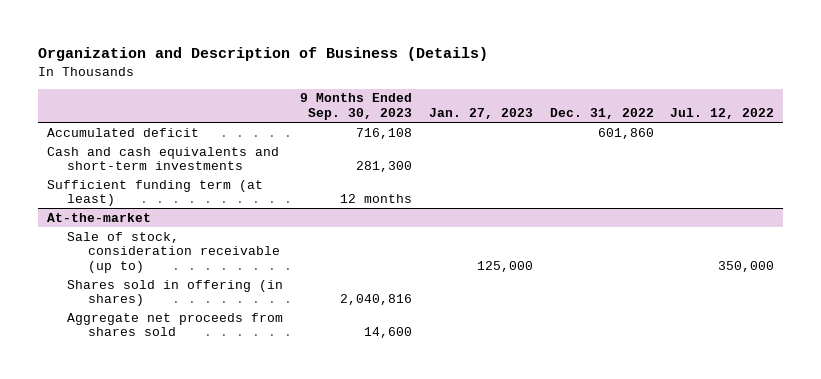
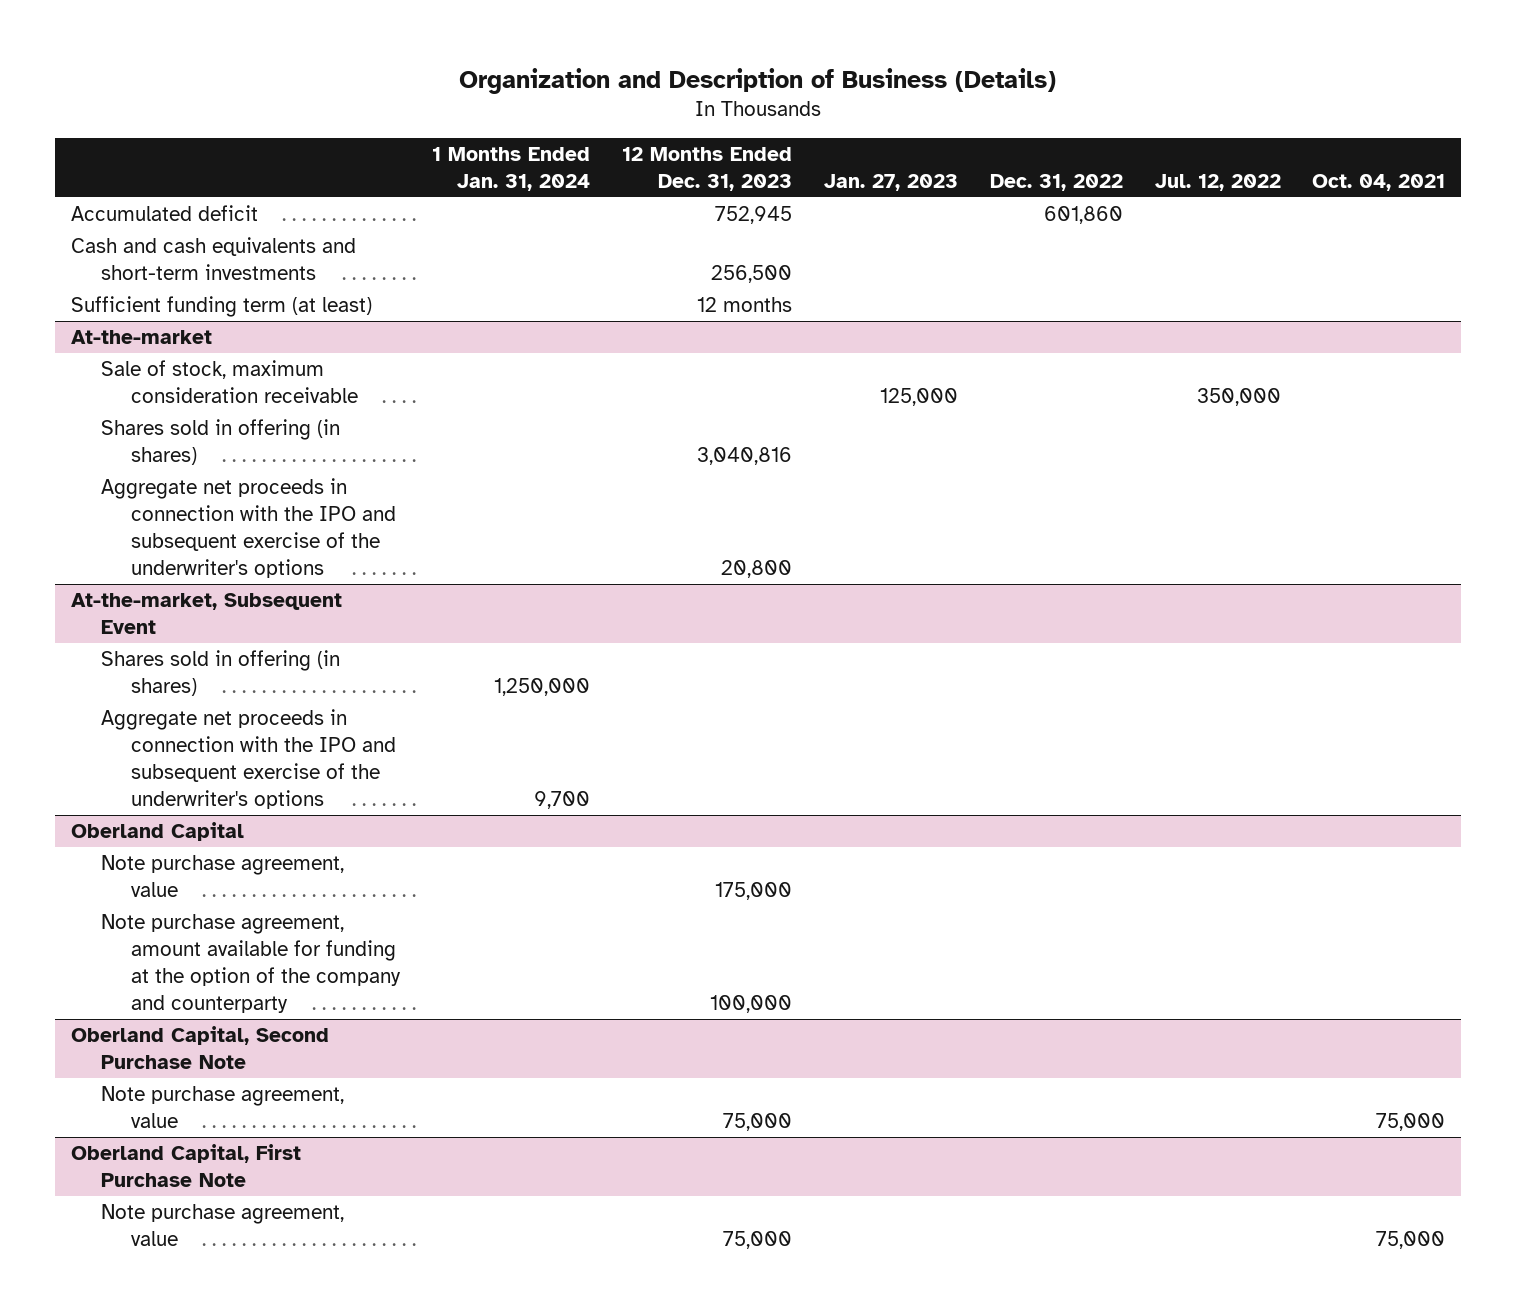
[300,93,413,120] 9 Months Ended Sep. 30, 2023 -> none
none -> [432,146,591,191] 1 Months Ended Jan. 31, 2024
none -> [621,146,792,191] 12 Months Ended Dec. 31, 2023
none -> [1312,173,1446,191] Oct. 04, 2021
[67,231,280,274] Sale of stock, consideration receivable (up to) -> [101,360,359,404] Sale of stock, maximum consideration receivable
[67,312,284,337] Aggregate net proceeds from shares sold -> [101,478,397,579] Aggregate net proceeds in connection with the IPO and subsequent exercise of the underwriter's options
none -> [71,593,343,635] At-the-market, Subsequent Event
none -> [101,650,341,697] Shares sold in offering (in shares)
none -> [101,709,397,810] Aggregate net proceeds in connection with the IPO and subsequent exercise of the underwriter's options
none -> [71,822,245,842] Oberland Capital
none -> [101,855,345,898] Note purchase agreement, value
none -> [101,914,402,1014] Note purchase agreement, amount available for funding at the option of the company and counterparty
none -> [71,1026,330,1070] Oberland Capital, Second Purchase Note
none -> [101,1086,345,1129] Note purchase agreement, value
none -> [71,1144,302,1188] Oberland Capital, First Purchase Note
none -> [101,1204,345,1247] Note purchase agreement, value

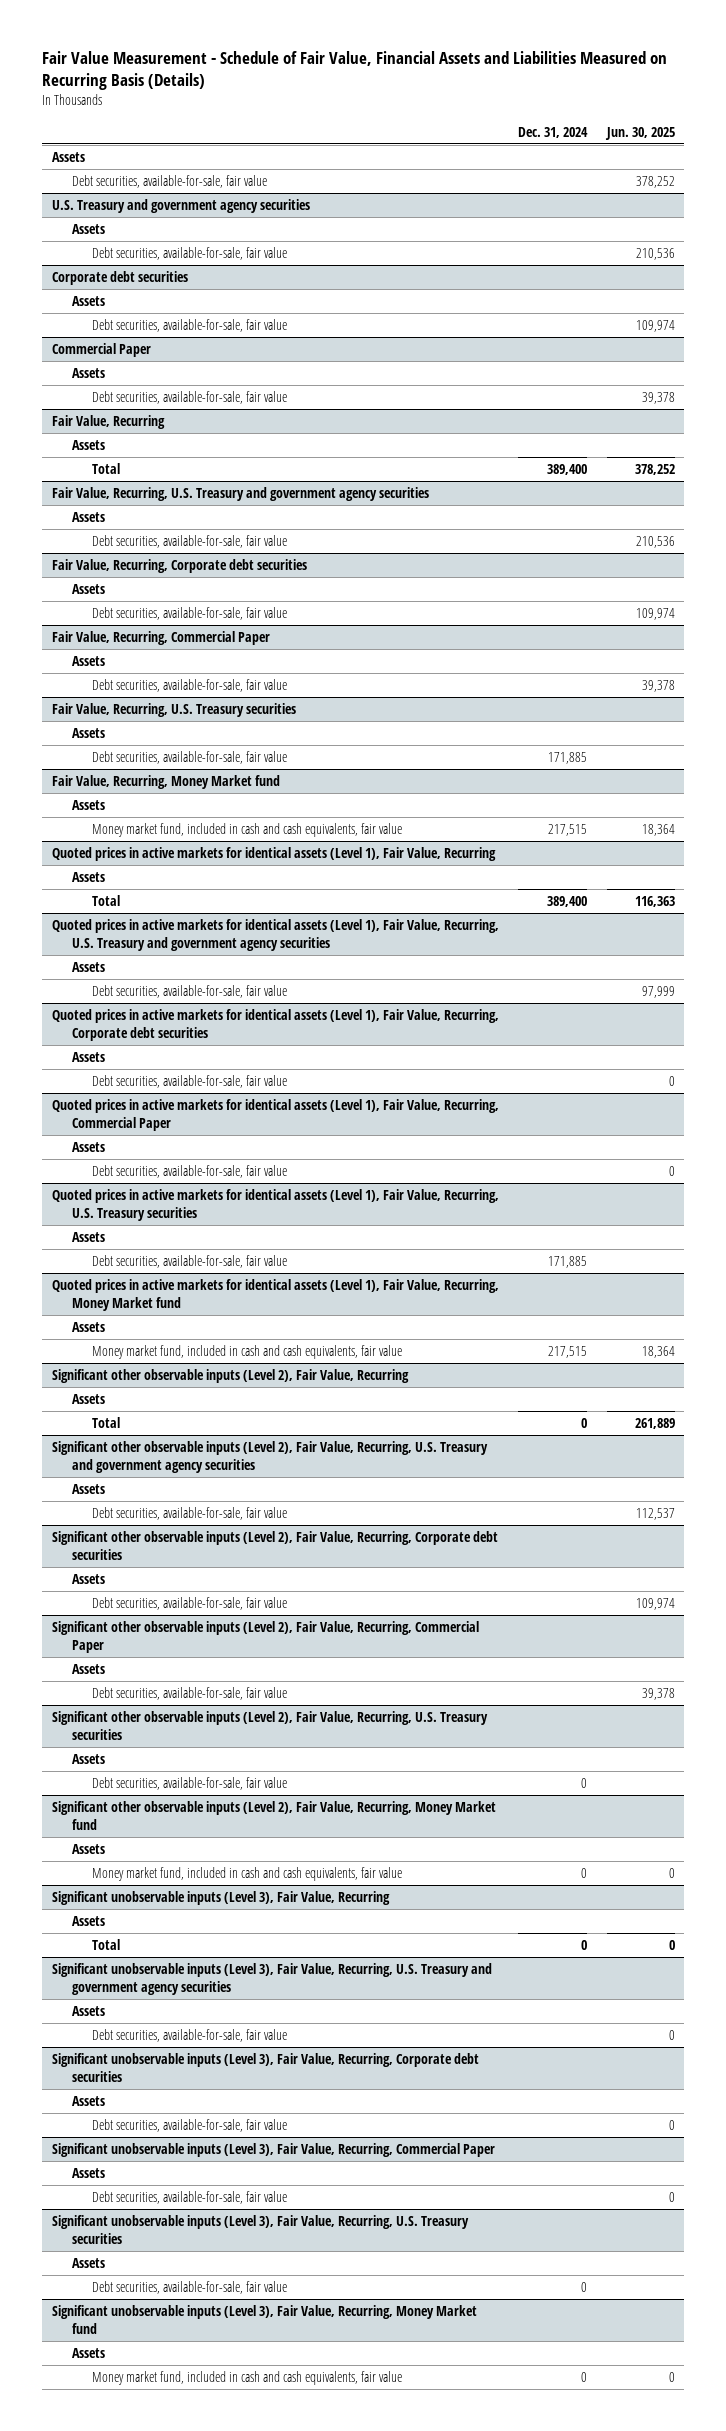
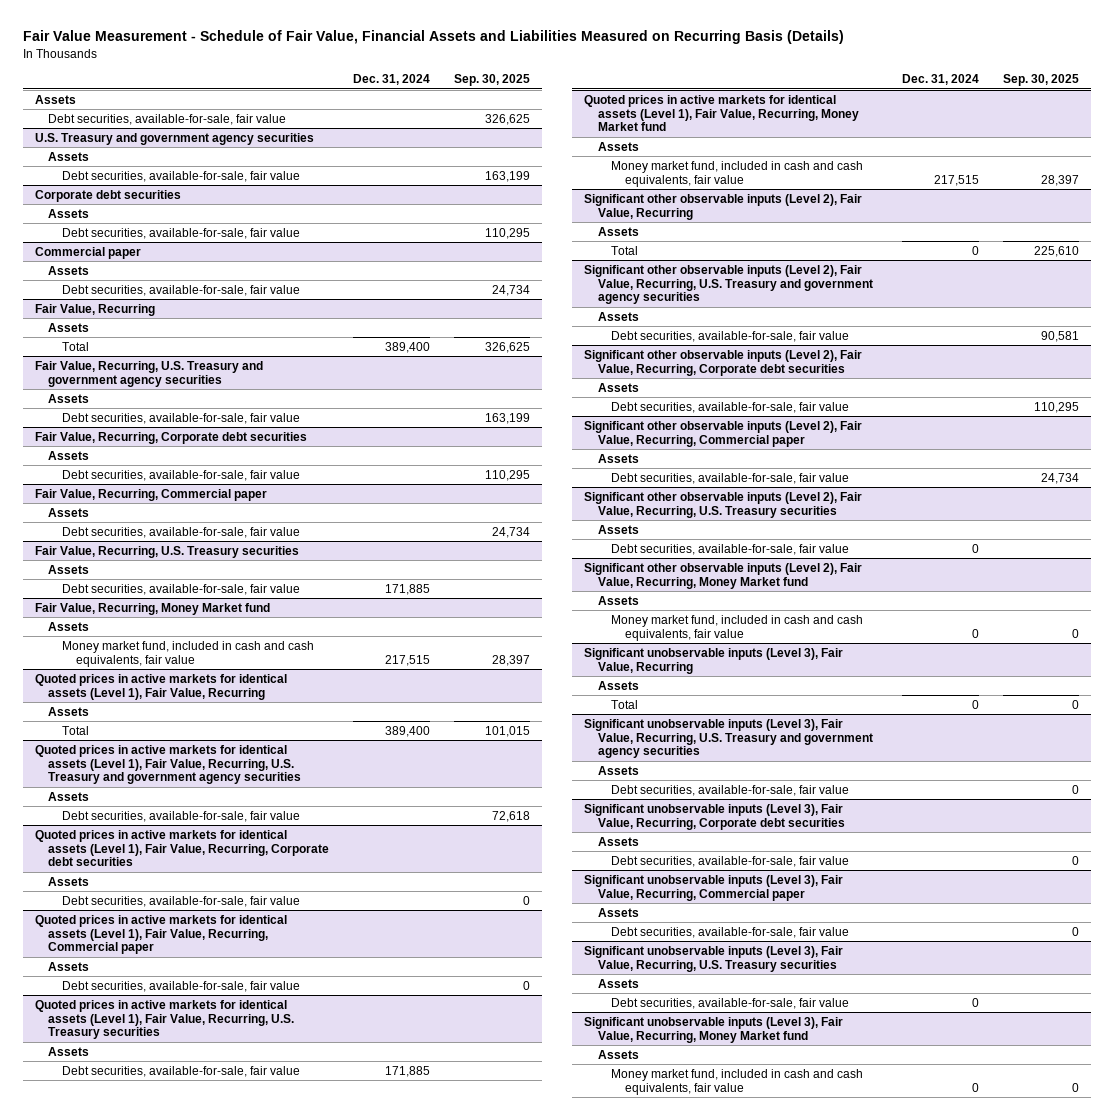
[604,126,675,140] Jun. 30, 2025 -> none
none -> [453,74,530,87] Sep. 30, 2025
[51,343,151,358] Commercial Paper -> [34,246,141,259] Commercial paper
[51,631,270,646] Fair Value, Recurring, Commercial Paper -> [34,488,267,501] Fair Value, Recurring, Commercial paper
[51,1099,499,1131] Quoted prices in active markets for identical assets (Level 1), Fair Value, Recurring, Commercial Paper -> [34,914,287,955] Quoted prices in active markets for identical assets (Level 1), Fair Value, Recurring, Commercial paper
[51,1621,479,1653] Significant other observable inputs (Level 2), Fair Value, Recurring, Commercial Paper -> [583,420,862,447] Significant other observable inputs (Level 2), Fair Value, Recurring, Commercial paper
[51,2143,495,2158] Significant unobservable inputs (Level 3), Fair Value, Recurring, Commercial Paper -> [583,874,843,901] Significant unobservable inputs (Level 3), Fair Value, Recurring, Commercial paper

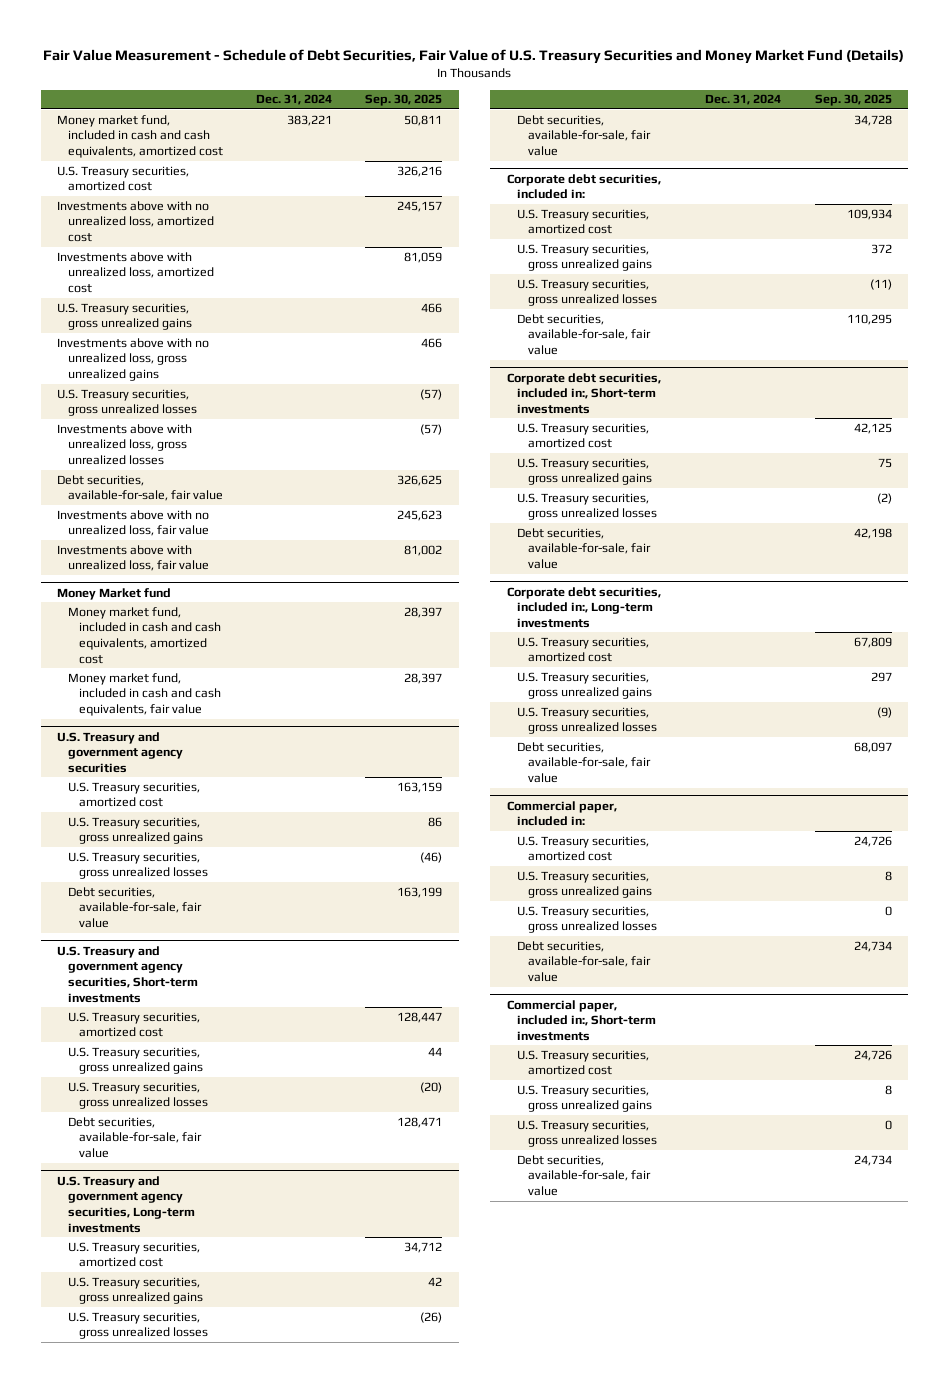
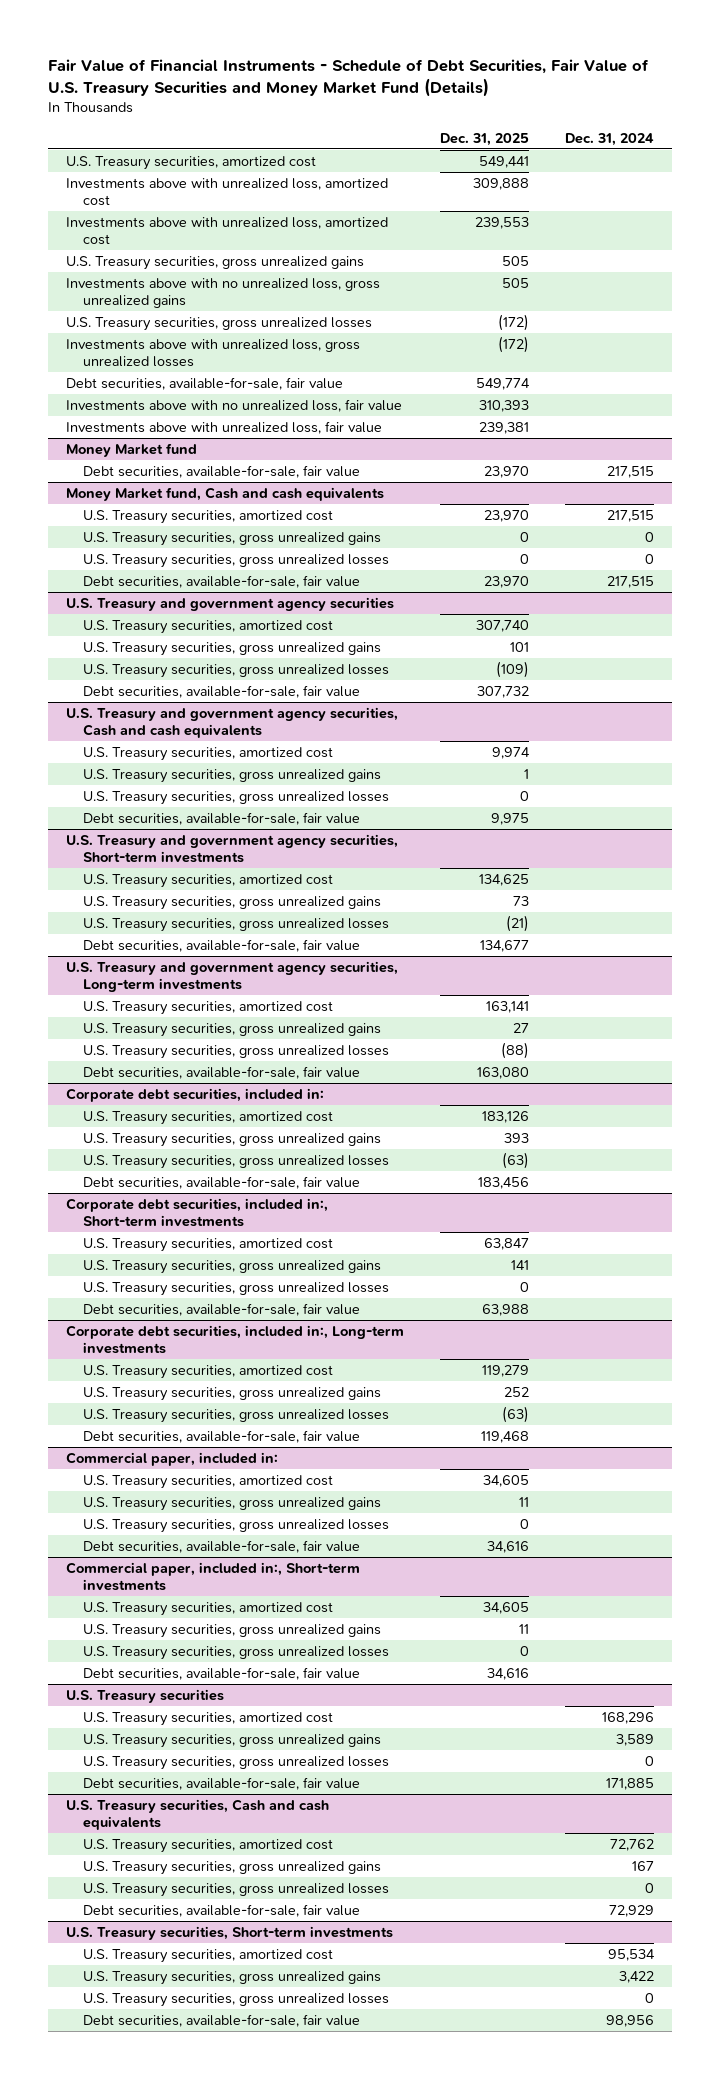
[43,49,905,65] Fair Value Measurement - Schedule of Debt Securities, Fair Value of U.S. Treasury Securities and Money Market Fund (Details) -> [48,58,650,97] Fair Value of Financial Instruments - Schedule of Debt Securities, Fair Value of U.S. Treasury Securities and Money Market Fund (Details)
[365,94,443,107] Sep. 30, 2025 -> none
none -> [440,132,530,146] Dec. 31, 2025
[57,114,223,159] Money market fund, included in cash and cash equivalents, amortized cost -> none
[57,200,214,243] Investments above with no unrealized loss, amortized cost -> none
none -> [66,216,389,246] Investments above with unrealized loss, amortized cost
[67,606,221,664] Money market fund, included in cash and cash equivalents, amortized cost -> none
[67,672,221,717] Money market fund, included in cash and cash equivalents, fair value -> none
none -> [82,464,360,478] Debt securities, available-for-sale, fair value
none -> [66,486,385,501] Money Market fund, Cash and cash equivalents
none -> [82,509,333,524] U.S. Treasury securities, amortized cost
none -> [82,531,381,546] U.S. Treasury securities, gross unrealized gains
none -> [82,553,389,568] U.S. Treasury securities, gross unrealized losses
none -> [82,574,360,588] Debt securities, available-for-sale, fair value
none -> [66,706,399,739] U.S. Treasury and government agency securities, Cash and cash equivalents
none -> [82,746,333,761] U.S. Treasury securities, amortized cost
none -> [82,768,381,783] U.S. Treasury securities, gross unrealized gains
none -> [82,790,389,805] U.S. Treasury securities, gross unrealized losses
none -> [82,811,360,825] Debt securities, available-for-sale, fair value
none -> [66,1688,225,1703] U.S. Treasury securities
none -> [82,1711,333,1726] U.S. Treasury securities, amortized cost
none -> [82,1733,381,1748] U.S. Treasury securities, gross unrealized gains
none -> [82,1755,389,1770] U.S. Treasury securities, gross unrealized losses
none -> [82,1776,360,1790] Debt securities, available-for-sale, fair value
none -> [66,1798,330,1831] U.S. Treasury securities, Cash and cash equivalents
none -> [82,1838,333,1853] U.S. Treasury securities, amortized cost
none -> [82,1860,381,1875] U.S. Treasury securities, gross unrealized gains
none -> [82,1882,389,1897] U.S. Treasury securities, gross unrealized losses
none -> [82,1903,360,1917] Debt securities, available-for-sale, fair value
none -> [66,1925,394,1940] U.S. Treasury securities, Short-term investments
none -> [82,1948,333,1963] U.S. Treasury securities, amortized cost
none -> [82,1970,381,1985] U.S. Treasury securities, gross unrealized gains
none -> [82,1992,389,2007] U.S. Treasury securities, gross unrealized losses
none -> [82,2013,360,2027] Debt securities, available-for-sale, fair value

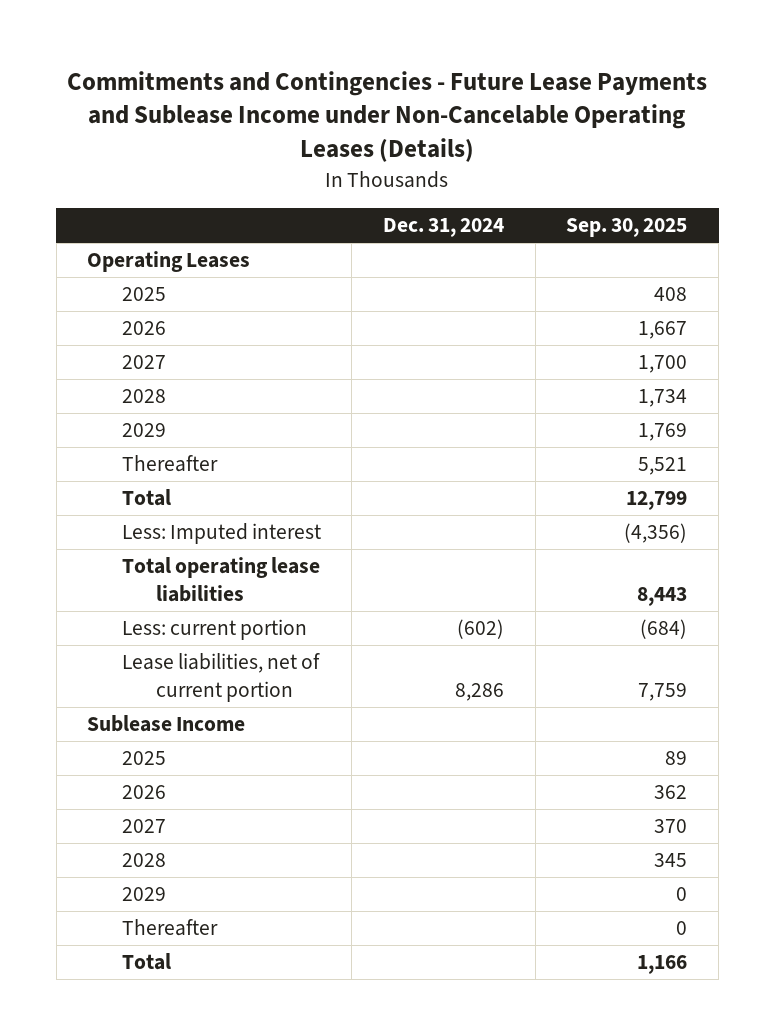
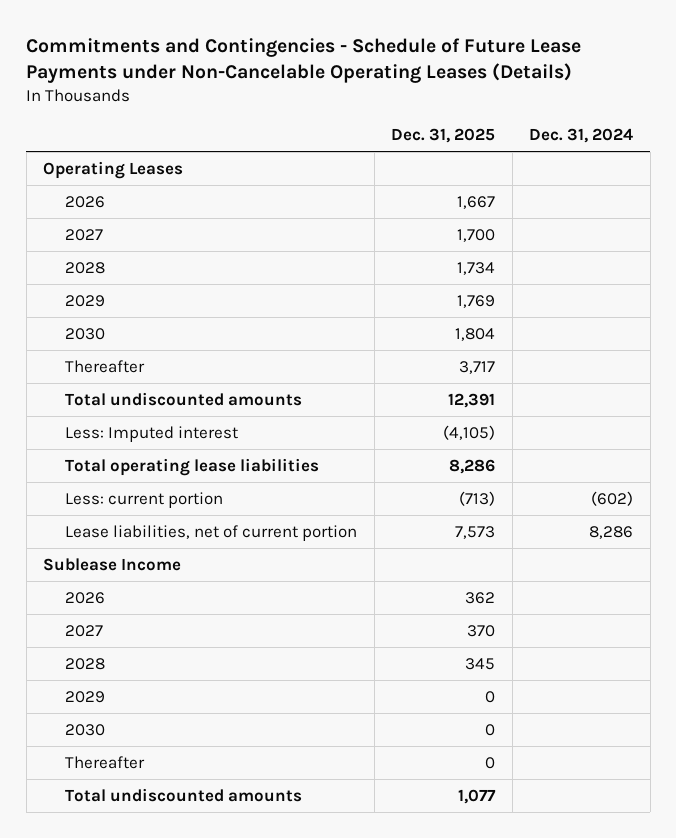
[67,70,708,163] Commitments and Contingencies - Future Lease Payments and Sublease Income under Non-Cancelable Operating Leases (Details) -> [26,38,582,84] Commitments and Contingencies - Schedule of Future Lease Payments under Non-Cancelable Operating Leases (Details)
[566,218,688,238] Sep. 30, 2025 -> none
none -> [391,127,496,143] Dec. 31, 2025
[121,287,166,302] 2025 -> none
none -> [65,327,106,340] 2030
[121,489,171,507] Total -> [65,391,303,406] Total undiscounted amounts
[121,751,166,766] 2025 -> none
none -> [65,723,106,736] 2030
[121,953,171,971] Total -> [65,787,303,802] Total undiscounted amounts

